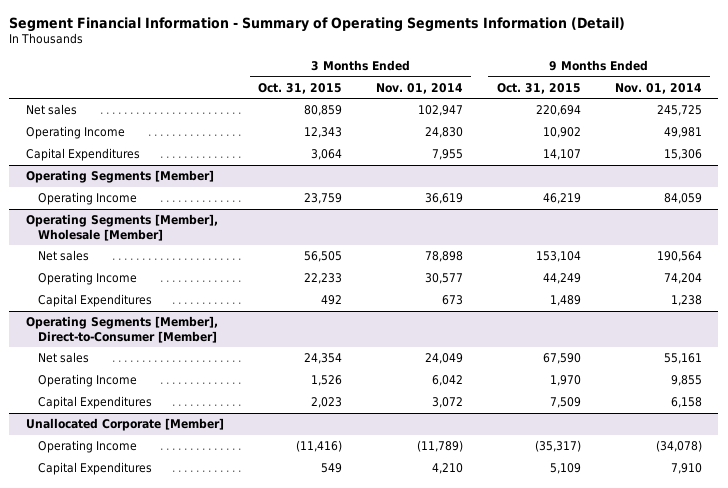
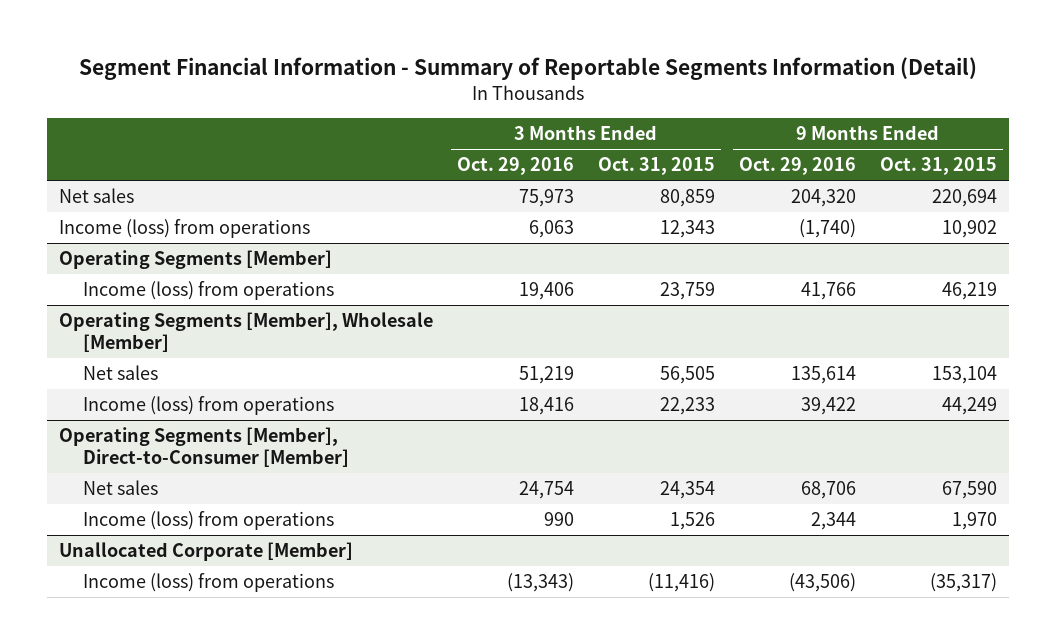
[9,16,626,32] Segment Financial Information - Summary of Operating Segments Information (Detail) -> [78,57,977,81] Segment Financial Information - Summary of Reportable Segments Information (Detail)
[375,82,463,94] Nov. 01, 2014 -> none
[614,82,702,94] Nov. 01, 2014 -> none
none -> [457,157,575,176] Oct. 29, 2016
none -> [738,157,856,176] Oct. 29, 2016
[26,148,141,162] Capital Expenditures -> none
[26,126,126,140] Operating Income -> [59,219,311,239] Income (loss) from operations
[38,192,138,206] Operating Income -> [83,281,335,301] Income (loss) from operations
[38,294,153,308] Capital Expenditures -> none
[38,272,138,286] Operating Income -> [83,396,335,416] Income (loss) from operations
[38,396,153,410] Capital Expenditures -> none
[38,374,138,388] Operating Income -> [83,511,335,531] Income (loss) from operations
[38,462,153,476] Capital Expenditures -> none
[38,440,138,454] Operating Income -> [83,573,335,593] Income (loss) from operations

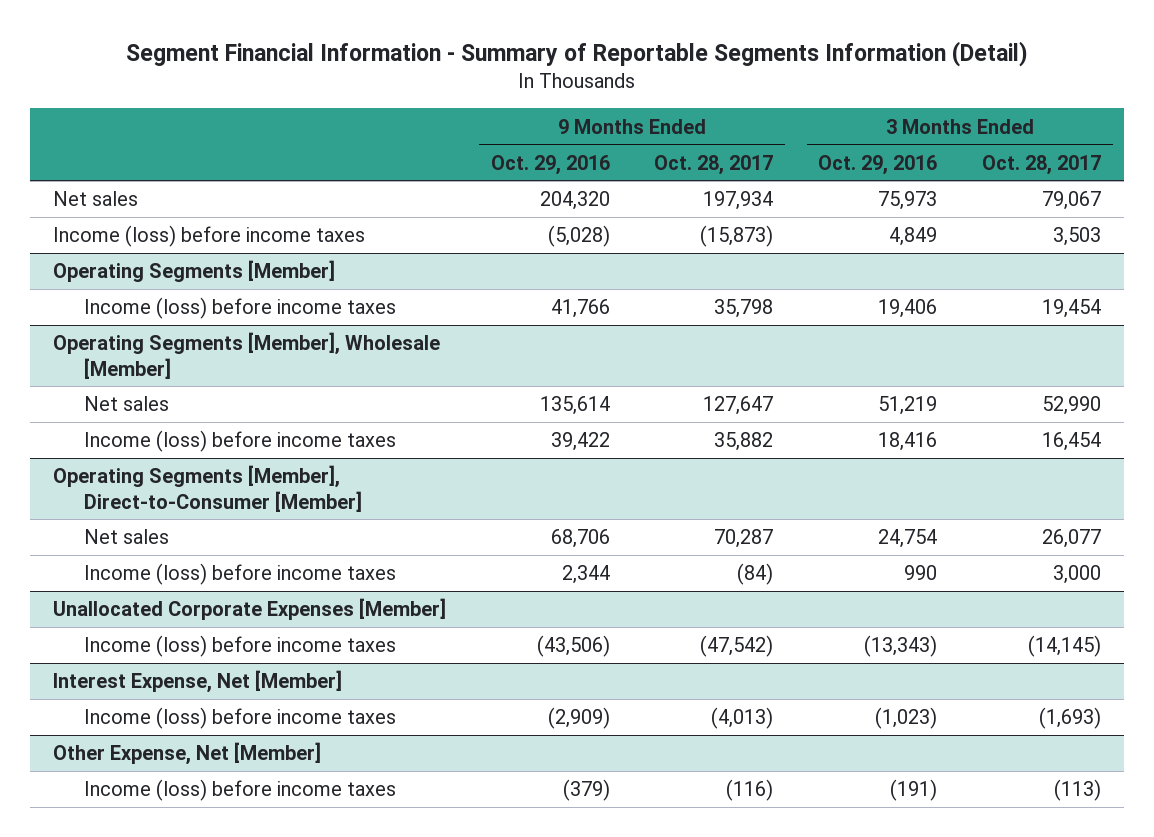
[597,157,715,176] Oct. 31, 2015 -> none
[879,157,997,176] Oct. 31, 2015 -> none
none -> [654,154,774,175] Oct. 28, 2017
none -> [982,154,1102,175] Oct. 28, 2017
[59,219,311,239] Income (loss) from operations -> none
none -> [52,225,365,248] Income (loss) before income taxes
[83,281,335,301] Income (loss) from operations -> [84,297,397,320] Income (loss) before income taxes
[83,396,335,416] Income (loss) from operations -> [84,430,397,453] Income (loss) before income taxes
[83,511,335,531] Income (loss) from operations -> [84,563,397,586] Income (loss) before income taxes
[59,542,354,562] Unallocated Corporate [Member] -> [52,598,446,621] Unallocated Corporate Expenses [Member]
[83,573,335,593] Income (loss) from operations -> [84,635,397,658] Income (loss) before income taxes
none -> [52,670,342,694] Interest Expense, Net [Member]
none -> [84,707,397,730] Income (loss) before income taxes
none -> [52,742,321,766] Other Expense, Net [Member]
none -> [84,779,397,802] Income (loss) before income taxes

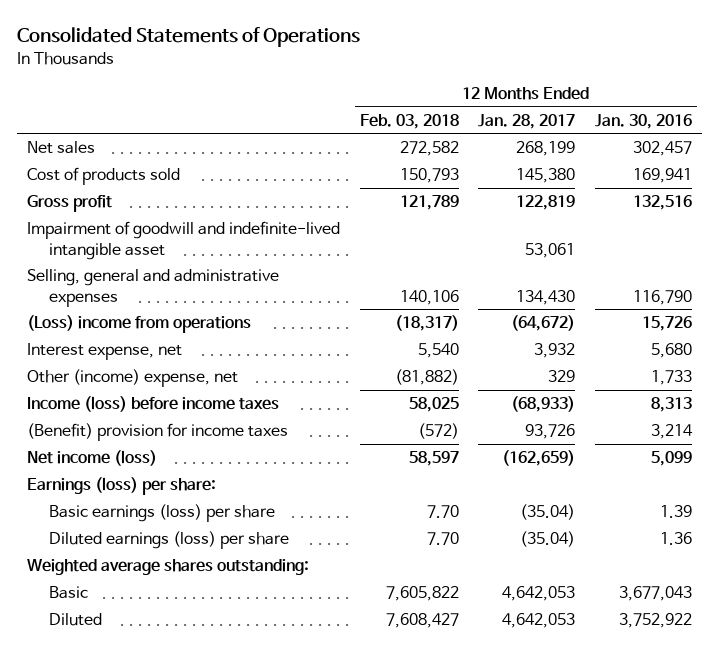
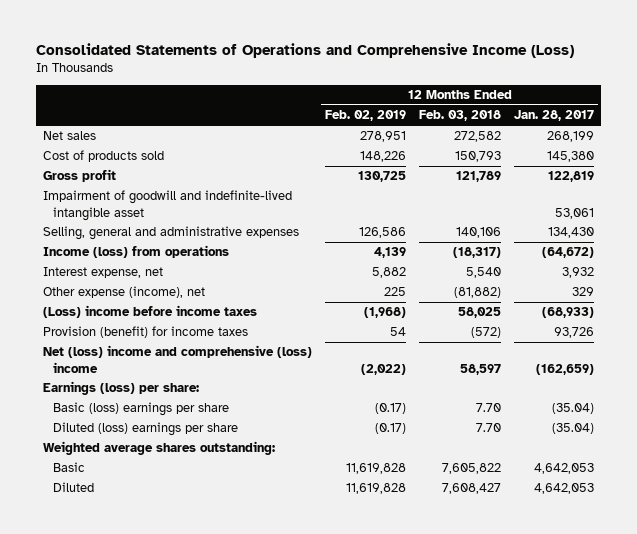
[17,27,361,48] Consolidated Statements of Operations -> [35,43,574,59] Consolidated Statements of Operations and Comprehensive Income (Loss)
[595,113,693,129] Jan. 30, 2016 -> none
none -> [324,110,406,122] Feb. 02, 2019
[26,315,251,334] (Loss) income from operations -> [42,245,229,259] Income (loss) from operations
[26,369,238,388] Other (income) expense, net -> [42,286,205,299] Other expense (income), net
[26,396,279,413] Income (loss) before income taxes -> [42,305,257,319] (Loss) income before income taxes
[26,423,288,442] (Benefit) provision for income taxes -> [42,326,248,339] Provision (benefit) for income taxes
[26,450,157,467] Net income (loss) -> [42,345,312,373] Net (loss) income and comprehensive (loss) income
[48,504,275,523] Basic earnings (loss) per share -> [52,402,229,417] Basic (loss) earnings per share
[48,531,289,550] Diluted earnings (loss) per share -> [52,422,238,437] Diluted (loss) earnings per share

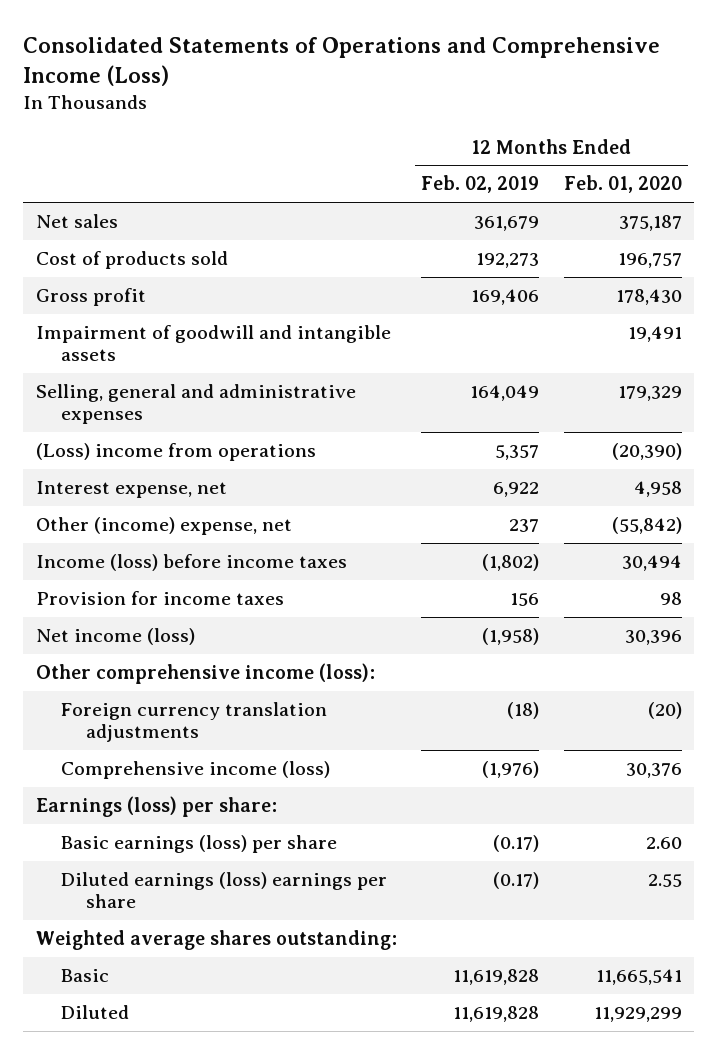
[419,110,502,122] Feb. 03, 2018 -> none
[514,110,595,122] Jan. 28, 2017 -> none
none -> [563,175,682,194] Feb. 01, 2020
[359,131,406,143] 278,951 -> [474,216,540,232] 361,679
[359,151,406,163] 148,226 -> [476,253,540,269] 192,273
[357,171,406,183] 130,725 -> [471,289,540,306] 169,406
[42,190,292,221] Impairment of goodwill and indefinite-lived intangible asset -> [35,325,391,362] Impairment of goodwill and intangible assets
[358,227,406,239] 126,586 -> [470,385,540,402] 164,049
[42,245,229,259] Income (loss) from operations -> [35,443,316,462] (Loss) income from operations
[373,247,406,259] 4,139 -> [495,445,540,461] 5,357
[371,267,406,279] 5,882 -> [493,482,540,498] 6,922
[42,286,205,299] Other expense (income), net -> [35,517,292,536] Other (income) expense, net
[383,287,406,297] 225 -> [509,519,540,533] 237
[42,305,257,319] (Loss) income before income taxes -> [35,554,347,572] Income (loss) before income taxes
[363,307,406,319] (1,968) -> [482,554,540,572] (1,802)
[42,326,248,339] Provision (benefit) for income taxes -> [35,591,284,606] Provision for income taxes
[389,327,406,337] 54 -> [510,593,540,607] 156
[42,345,312,373] Net (loss) income and comprehensive (loss) income -> [35,628,195,646] Net income (loss)
[360,363,406,375] (2,022) -> [482,628,540,646] (1,958)
none -> [35,663,375,685] Other comprehensive income (loss):
none -> [60,702,327,743] Foreign currency translation adjustments
none -> [60,761,330,780] Comprehensive income (loss)
[52,402,229,417] Basic (loss) earnings per share -> [60,835,337,854] Basic earnings (loss) per share
[52,422,238,437] Diluted (loss) earnings per share -> [60,872,387,909] Diluted earnings (loss) earnings per share

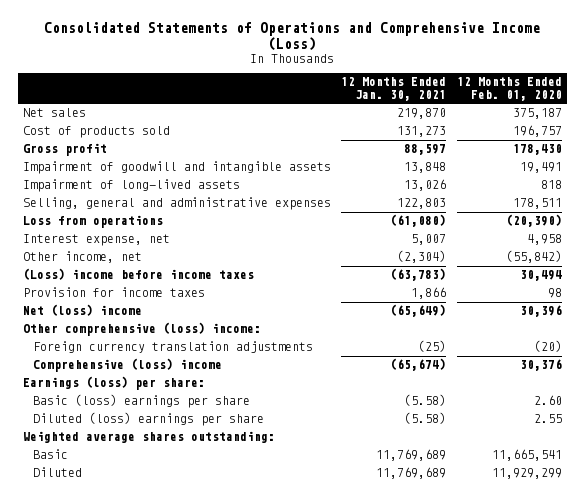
[421,175,540,194] Feb. 02, 2019 -> none
none -> [341,77,447,102] 12 Months Ended Jan. 30, 2021
none -> [22,179,240,193] Impairment of long-lived assets
[617,386,682,402] 179,329 -> [512,198,562,210] 178,511
[35,443,316,462] (Loss) income from operations -> [22,215,163,229] Loss from operations
[35,517,292,536] Other (income) expense, net -> [22,251,142,264] Other income, net
[35,554,347,572] Income (loss) before income taxes -> [22,268,254,281] (Loss) income before income taxes
[35,628,195,646] Net income (loss) -> [22,304,142,317] Net (loss) income
[35,663,375,685] Other comprehensive income (loss): -> [22,322,261,337] Other comprehensive (loss) income:
[60,761,330,780] Comprehensive income (loss) -> [32,358,222,373] Comprehensive (loss) income
[60,835,337,854] Basic earnings (loss) per share -> [32,394,250,409] Basic (loss) earnings per share
[60,872,387,909] Diluted earnings (loss) earnings per share -> [32,412,264,427] Diluted (loss) earnings per share

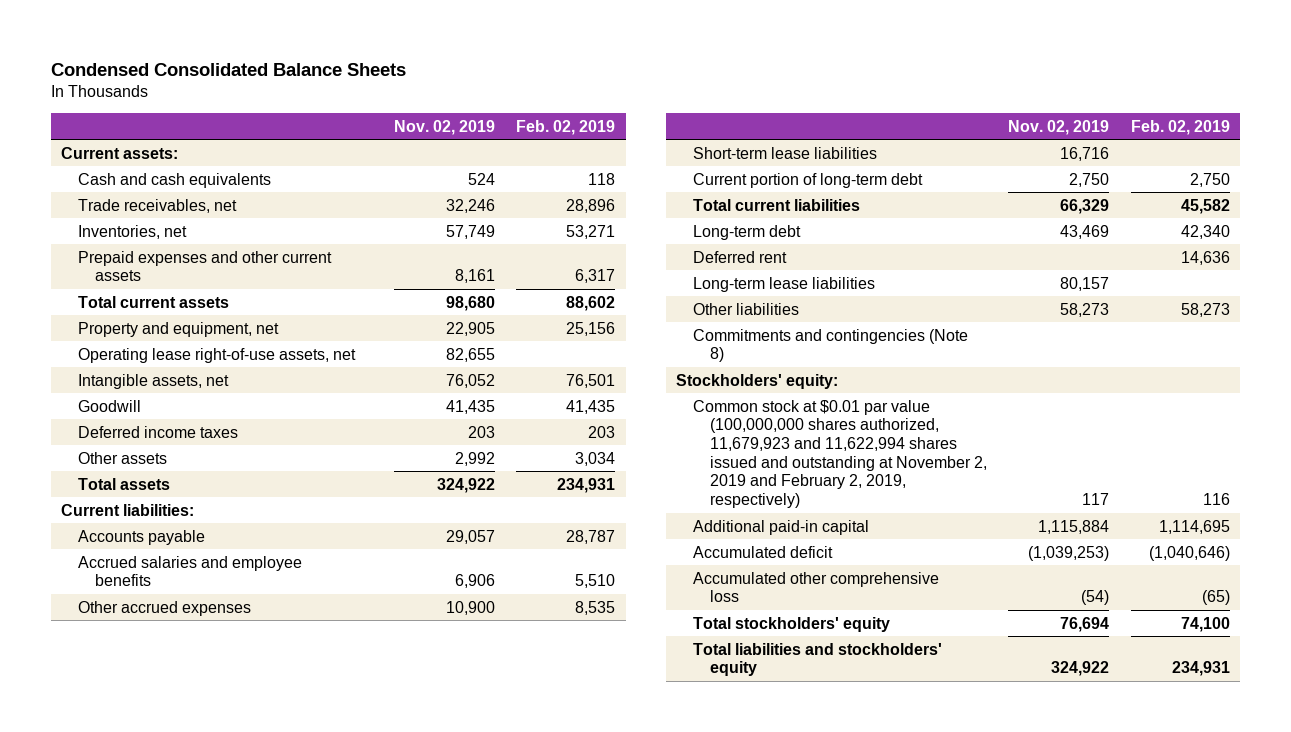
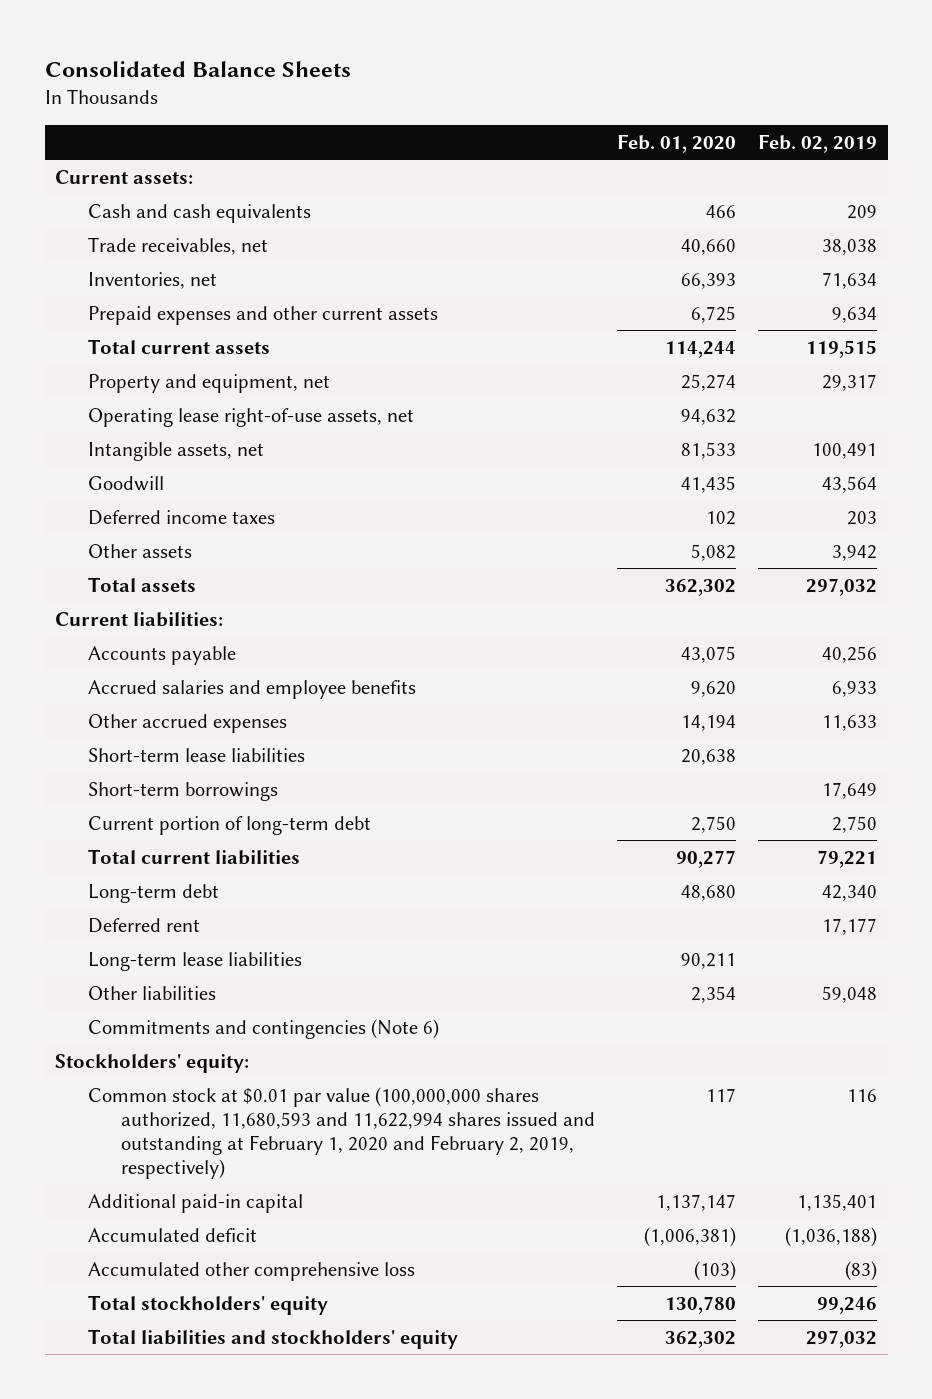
[50,62,406,76] Condensed Consolidated Balance Sheets -> [44,60,351,77] Consolidated Balance Sheets
[393,119,495,135] Nov. 02, 2019 -> none
none -> [617,133,737,153] Feb. 01, 2020
[587,172,615,185] 118 -> [846,204,877,219] 209
[565,198,615,213] 28,896 -> [821,238,877,255] 38,038
[565,224,615,239] 53,271 -> [821,271,877,289] 71,634
[574,269,615,284] 6,317 -> [831,306,877,323] 9,634
[565,295,615,311] 88,602 -> [805,339,877,358] 119,515
[565,321,615,336] 25,156 -> [821,373,877,391] 29,317
[565,373,615,388] 76,501 -> [811,442,877,459] 100,491
[565,399,615,414] 41,435 -> [821,475,877,493] 43,564
[574,451,615,466] 3,034 -> [831,544,877,561] 3,942
[556,477,615,493] 234,931 -> [805,577,877,596] 297,032
[565,529,615,544] 28,787 -> [821,645,877,663] 40,256
[574,574,615,589] 5,510 -> [831,680,877,697] 6,933
[574,600,615,615] 8,535 -> [821,714,877,731] 11,633
none -> [88,781,279,801] Short-term borrowings
[1180,198,1230,214] 45,582 -> [816,849,877,868] 79,221
[1180,250,1230,265] 14,636 -> [821,917,877,935] 17,177
[1180,302,1230,317] 58,273 -> [821,985,877,1003] 59,048
[693,328,969,363] Commitments and contingencies (Note 8) -> [88,1018,440,1039] Commitments and contingencies (Note 6)
[693,399,987,509] Common stock at $0.01 par value (100,000,000 shares authorized, 11,679,923 and 11,622,994 shares issued and outstanding at November 2, 2019 and February 2, 2019, respectively) -> [88,1086,596,1180] Common stock at $0.01 par value (100,000,000 shares authorized, 11,680,593 and 11,622,994 shares issued and outstanding at February 1, 2020 and February 2, 2019, respectively)
[1158,519,1230,534] 1,114,695 -> [796,1193,877,1211] 1,135,401
[1148,545,1230,561] (1,040,646) -> [784,1226,877,1247] (1,036,188)
[1201,590,1230,606] (65) -> [844,1260,877,1281] (83)
[1180,616,1230,632] 74,100 -> [816,1296,877,1314] 99,246
[1171,661,1230,677] 234,931 -> [805,1329,877,1348] 297,032

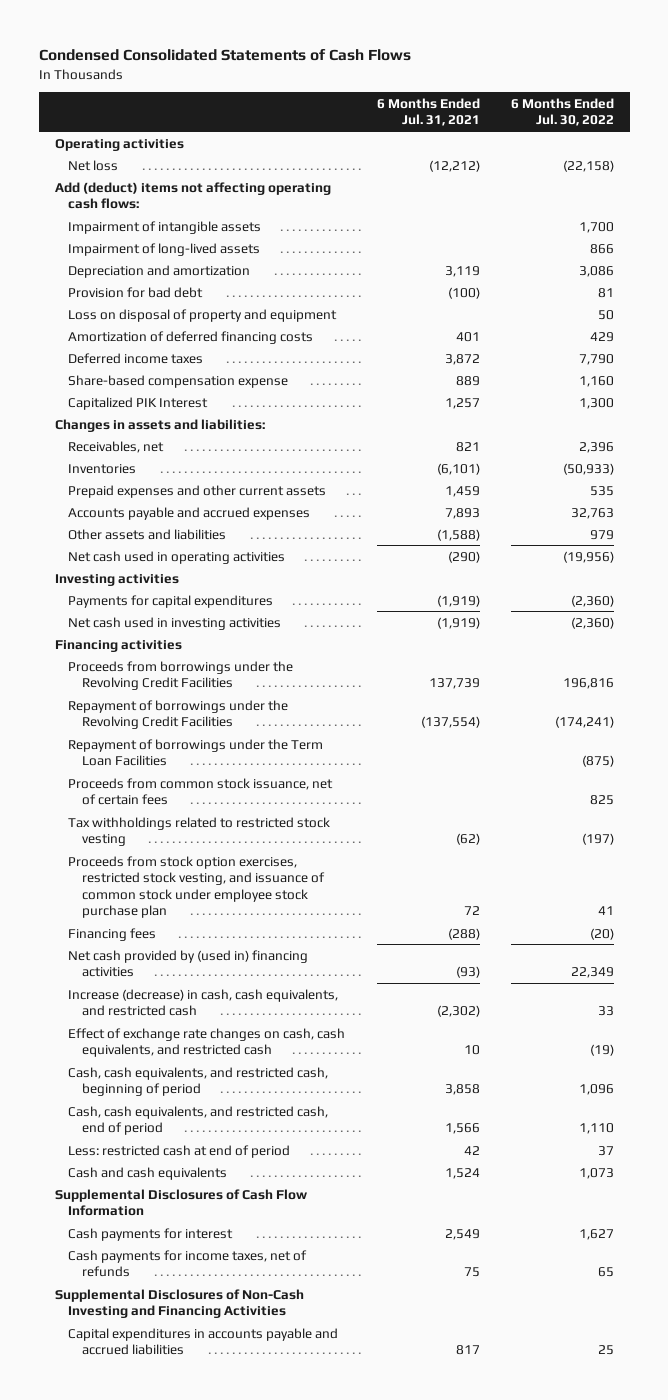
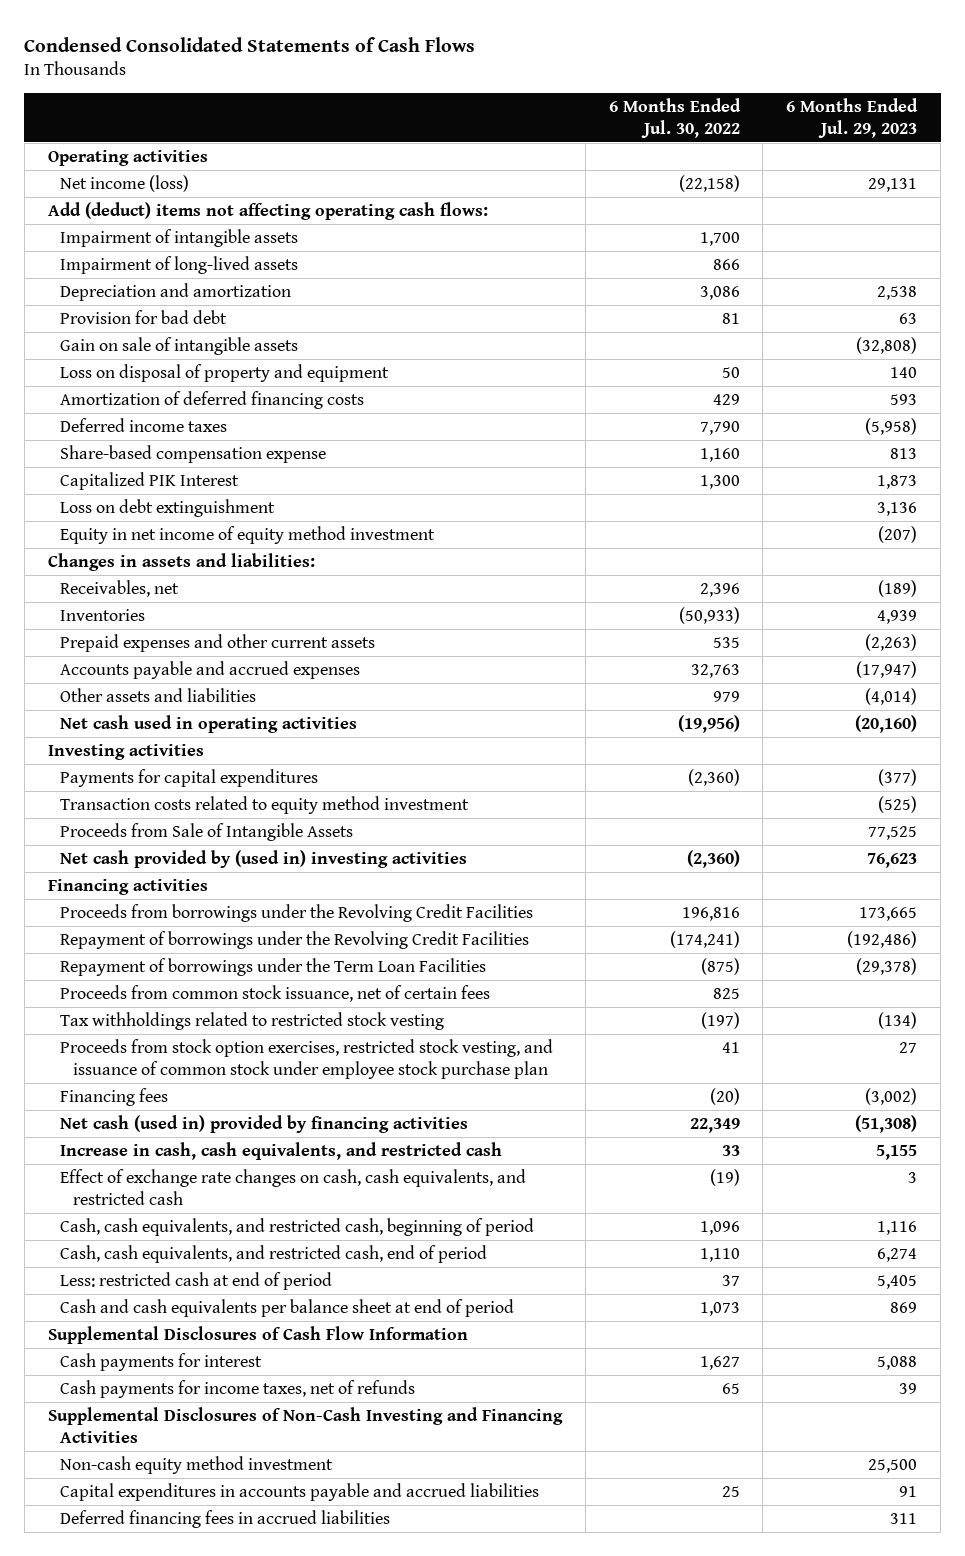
[376,97,480,127] 6 Months Ended Jul. 31, 2021 -> none
none -> [786,97,919,138] 6 Months Ended Jul. 29, 2023
[68,159,119,171] Net loss -> [60,174,190,192] Net income (loss)
none -> [60,336,299,355] Gain on sale of intangible assets
none -> [60,498,276,517] Loss on debt extinguishment
none -> [60,525,436,544] Equity in net income of equity method investment
none -> [60,795,470,814] Transaction costs related to equity method investment
none -> [60,822,354,841] Proceeds from Sale of Intangible Assets
[68,616,282,630] Net cash used in investing activities -> [60,849,468,868] Net cash provided by (used in) investing activities
[68,949,309,978] Net cash provided by (used in) financing activities -> [60,1114,469,1133] Net cash (used in) provided by financing activities
[68,988,339,1017] Increase (decrease) in cash, cash equivalents, and restricted cash -> [60,1141,503,1160] Increase in cash, cash equivalents, and restricted cash
[68,1166,228,1180] Cash and cash equivalents -> [60,1298,515,1317] Cash and cash equivalents per balance sheet at end of period
none -> [60,1455,334,1474] Non-cash equity method investment
none -> [60,1509,391,1528] Deferred financing fees in accrued liabilities

